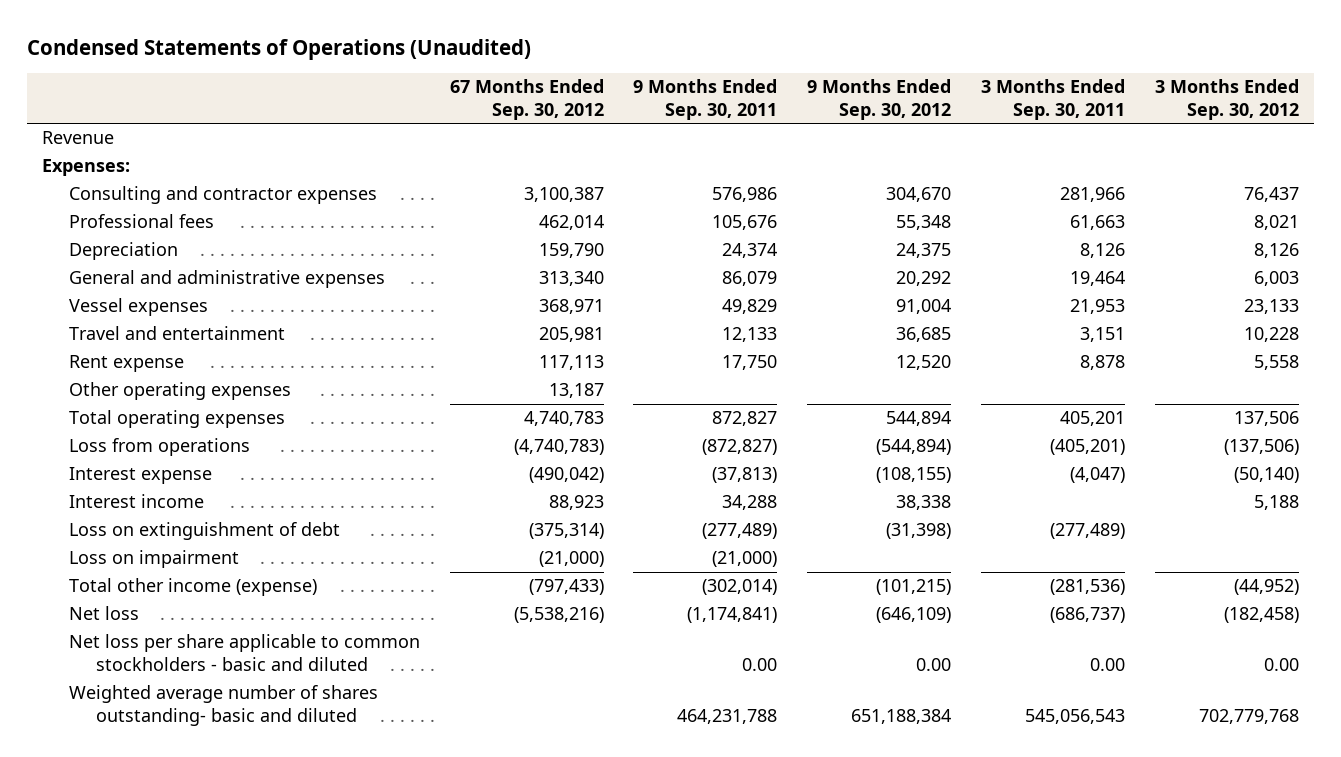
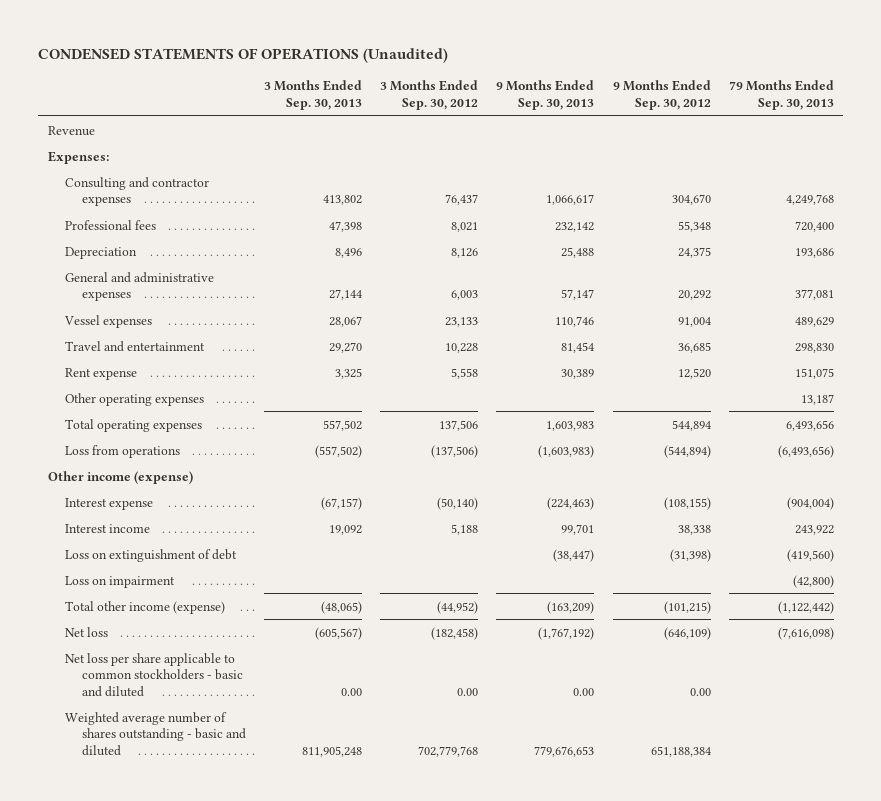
[26,38,531,60] Condensed Statements of Operations (Unaudited) -> [38,48,449,64] CONDENSED STATEMENTS OF OPERATIONS (Unaudited)
[449,79,604,120] 67 Months Ended Sep. 30, 2012 -> none
[633,79,778,120] 9 Months Ended Sep. 30, 2011 -> none
[981,79,1126,120] 3 Months Ended Sep. 30, 2011 -> none
none -> [263,80,362,110] 3 Months Ended Sep. 30, 2013
none -> [496,80,595,110] 9 Months Ended Sep. 30, 2013
none -> [728,80,834,110] 79 Months Ended Sep. 30, 2013
none -> [47,470,193,484] Other income (expense)
[68,685,378,727] Weighted average number of shares outstanding- basic and diluted -> [64,711,246,756] Weighted average number of shares outstanding - basic and diluted

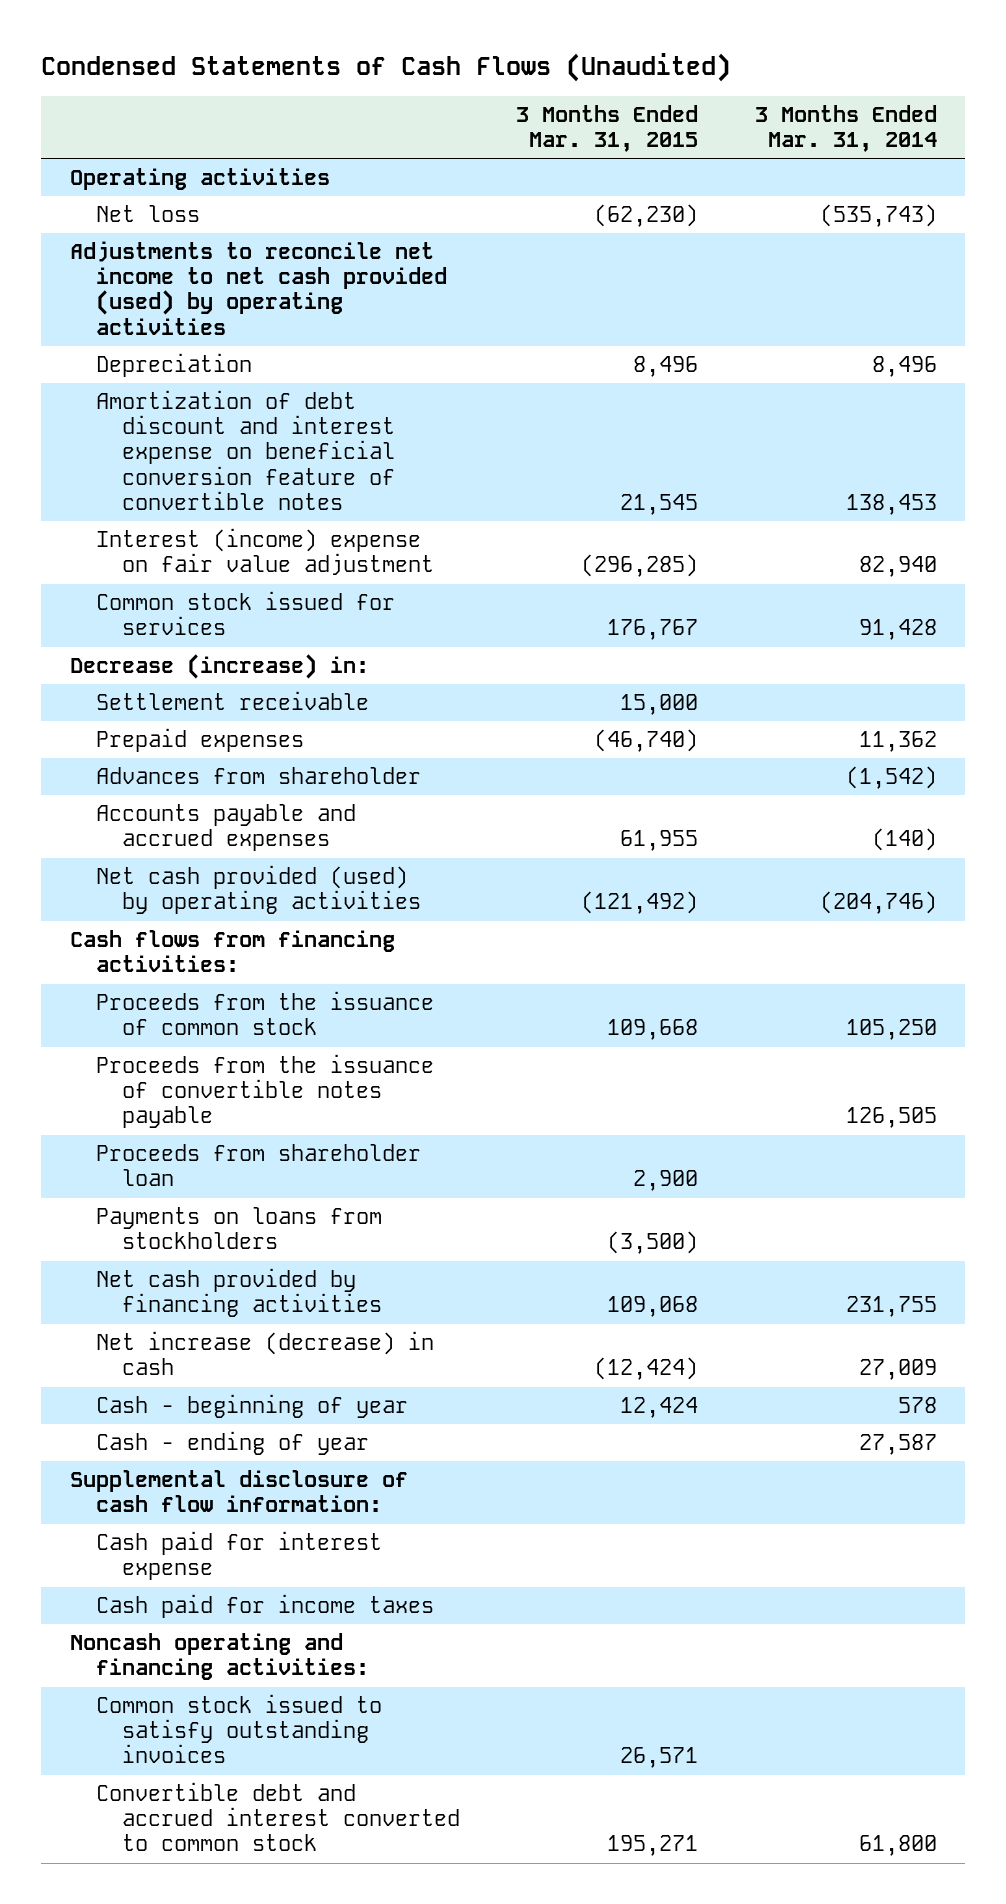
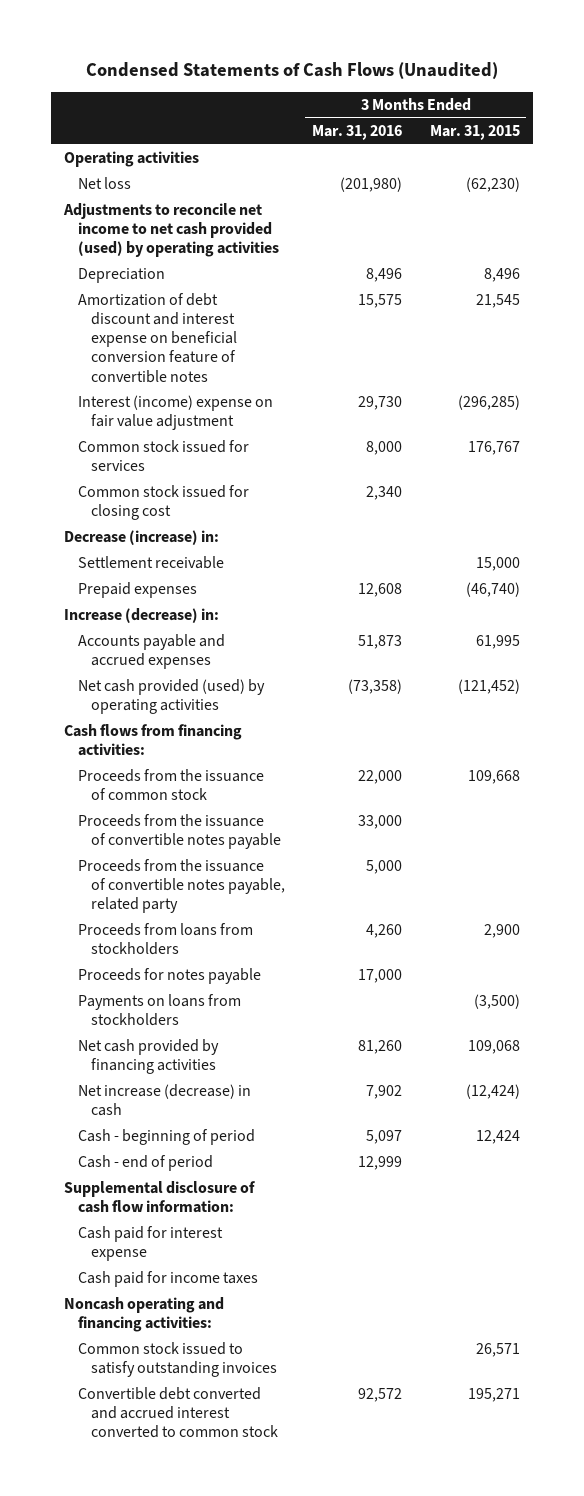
[754,105,937,153] 3 Months Ended Mar. 31, 2014 -> none
none -> [312,125,403,141] Mar. 31, 2016
none -> [77,485,249,521] Common stock issued for closing cost
[95,767,421,785] Advances from shareholder -> none
none -> [64,608,220,624] Increase (decrease) in:
[620,830,699,852] 61,955 -> [475,635,520,650] 61,995
[581,891,699,915] (121,492) -> [457,679,520,695] (121,452)
none -> [77,859,285,914] Proceeds from the issuance of convertible notes payable, related party
[95,1144,421,1187] Proceeds from shareholder loan -> [77,923,253,956] Proceeds from loans from stockholders
none -> [77,968,261,985] Proceeds for notes payable
[95,1394,408,1419] Cash - beginning of year -> [77,1129,255,1146] Cash - beginning of period
[95,1431,369,1456] Cash - ending of year -> [77,1155,213,1172] Cash - end of period
[95,1782,461,1852] Convertible debt and accrued interest converted to common stock -> [77,1387,278,1439] Convertible debt converted and accrued interest converted to common stock

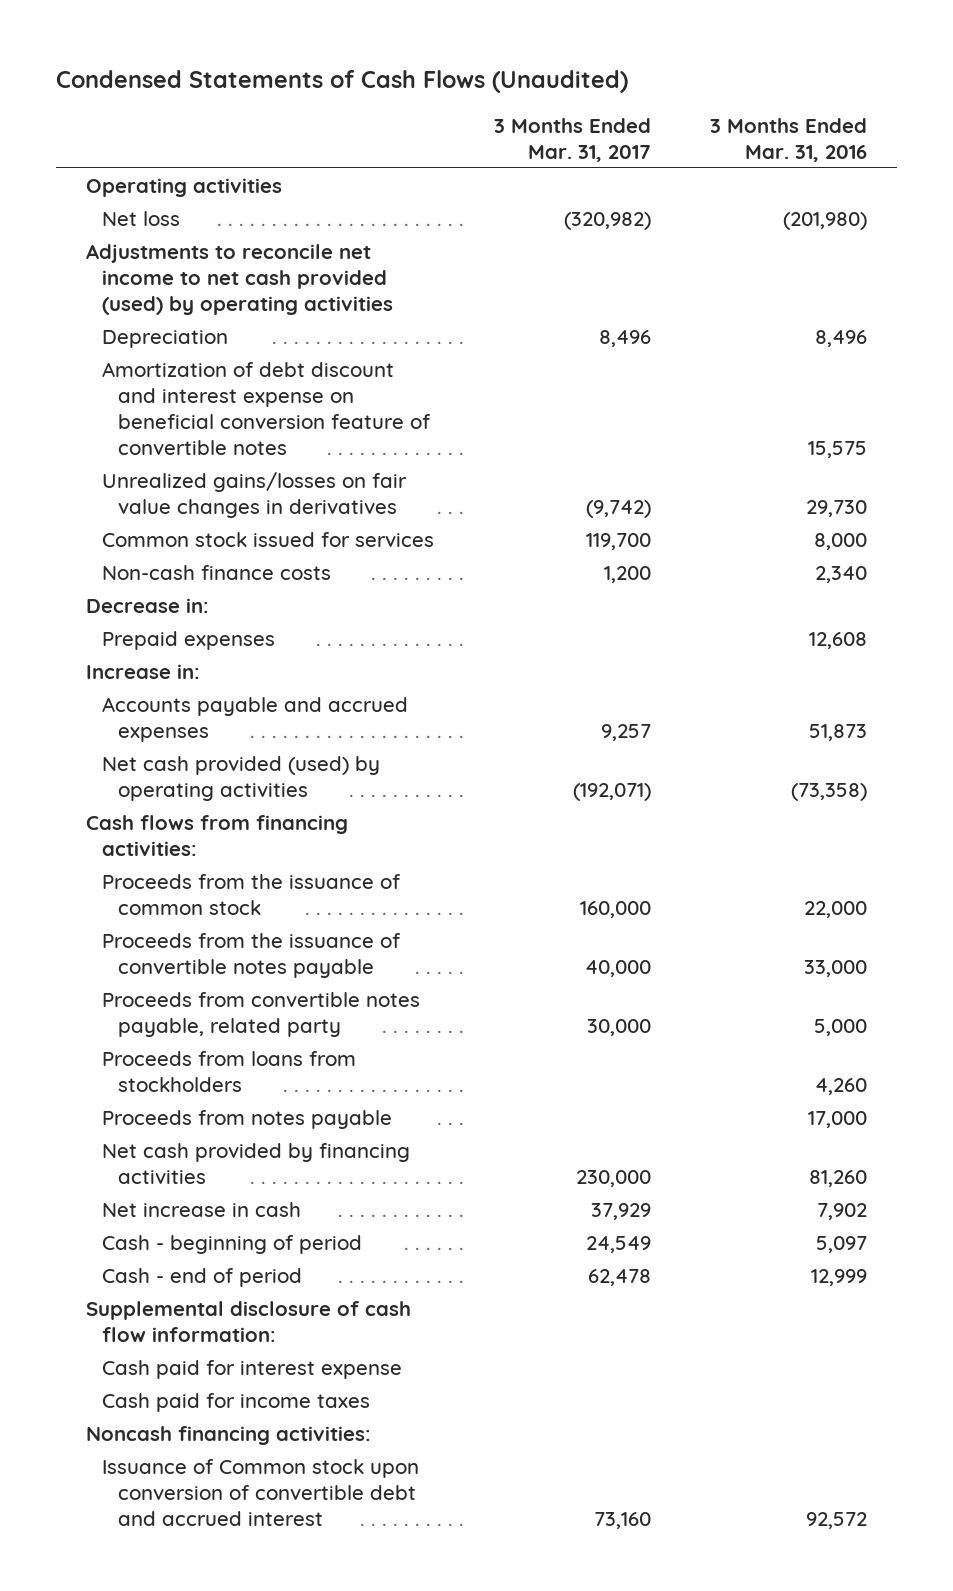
[429,125,520,141] Mar. 31, 2015 -> none
none -> [493,117,651,162] 3 Months Ended Mar. 31, 2017
[77,395,273,431] Interest (income) expense on fair value adjustment -> [102,471,408,518] Unrealized gains/losses on fair value changes in derivatives
[77,556,224,570] Settlement receivable -> none
[77,485,249,521] Common stock issued for closing cost -> [102,564,332,580] Non-cash finance costs
[64,530,220,546] Decrease (increase) in: -> [85,597,209,613] Decrease in:
[64,608,220,624] Increase (decrease) in: -> [85,663,200,679] Increase in:
[77,859,285,914] Proceeds from the issuance of convertible notes payable, related party -> [102,991,421,1037] Proceeds from convertible notes payable, related party
[77,994,241,1027] Payments on loans from stockholders -> none
[77,968,261,985] Proceeds for notes payable -> [102,1109,393,1129] Proceeds from notes payable
[77,1084,251,1117] Net increase (decrease) in cash -> [102,1201,302,1217] Net increase in cash
[77,1342,277,1378] Common stock issued to satisfy outstanding invoices -> none
[64,1297,225,1333] Noncash operating and financing activities: -> [85,1425,371,1445] Noncash financing activities:
[77,1387,278,1439] Convertible debt converted and accrued interest converted to common stock -> [102,1458,420,1526] Issuance of Common stock upon conversion of convertible debt and accrued interest

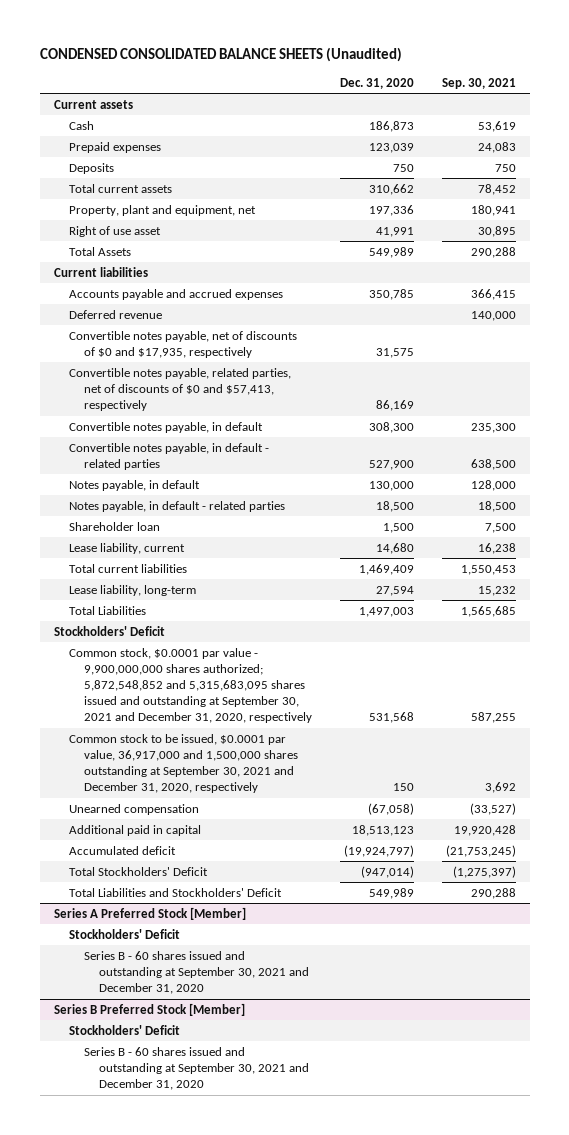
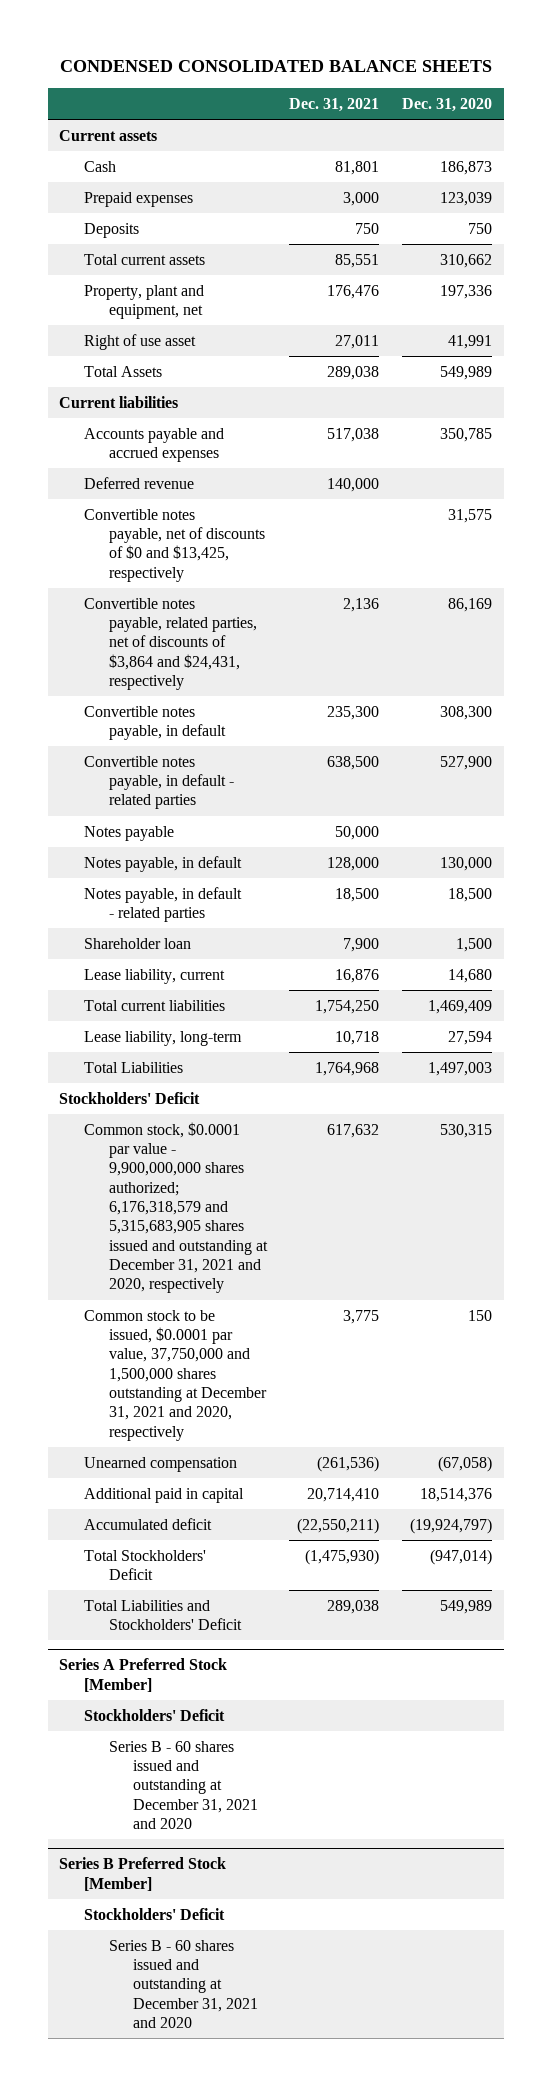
[39,47,402,63] CONDENSED CONSOLIDATED BALANCE SHEETS (Unaudited) -> [59,60,492,73] CONDENSED CONSOLIDATED BALANCE SHEETS
[441,77,516,89] Sep. 30, 2021 -> none
none -> [289,97,380,112] Dec. 31, 2021
[68,330,297,358] Convertible notes payable, net of discounts of $0 and $17,935, respectively -> [83,508,265,582] Convertible notes payable, net of discounts of $0 and $13,425, respectively
[68,367,291,412] Convertible notes payable, related parties, net of discounts of $0 and $57,413, respectively -> [83,597,257,691] Convertible notes payable, related parties, net of discounts of $3,864 and $24,431, respectively
none -> [83,825,174,841] Notes payable
[68,647,312,724] Common stock, $0.0001 par value - 9,900,000,000 shares authorized; 5,872,548,852 and 5,315,683,095 shares issued and outstanding at September 30, 2021 and December 31, 2020, respectively -> [83,1121,268,1294] Common stock, $0.0001 par value - 9,900,000,000 shares authorized; 6,176,318,579 and 5,315,683,905 shares issued and outstanding at December 31, 2021 and 2020, respectively
[368,712,414,724] 531,568 -> [440,1123,493,1138] 530,315
[68,733,298,794] Common stock to be issued, $0.0001 par value, 36,917,000 and 1,500,000 shares outstanding at September 30, 2021 and December 31, 2020, respectively -> [83,1309,267,1441] Common stock to be issued, $0.0001 par value, 37,750,000 and 1,500,000 shares outstanding at December 31, 2021 and 2020, respectively
[351,824,414,836] 18,513,123 -> [420,1487,493,1502] 18,514,376
[83,950,309,995] Series B - 60 shares issued and outstanding at September 30, 2021 and December 31, 2020 -> [108,1740,259,1830] Series B - 60 shares issued and outstanding at December 31, 2021 and 2020
[83,1046,309,1091] Series B - 60 shares issued and outstanding at September 30, 2021 and December 31, 2020 -> [108,1939,259,2029] Series B - 60 shares issued and outstanding at December 31, 2021 and 2020

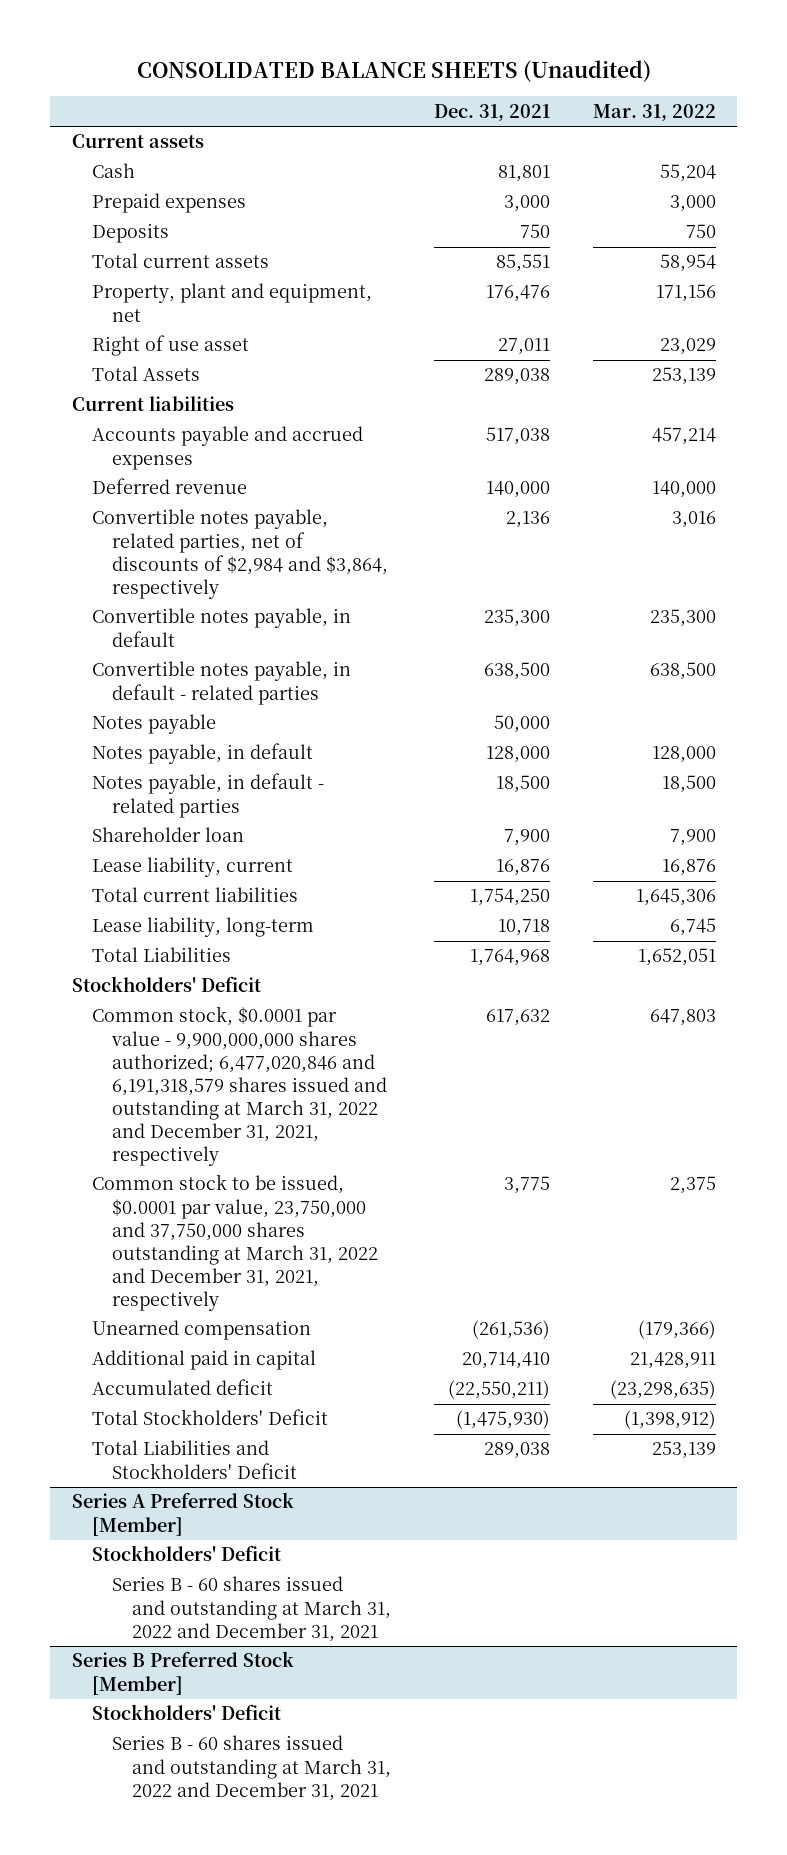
[59,60,492,73] CONDENSED CONSOLIDATED BALANCE SHEETS -> [136,60,651,83] CONSOLIDATED BALANCE SHEETS (Unaudited)
[402,97,493,112] Dec. 31, 2020 -> none
none -> [592,103,716,121] Mar. 31, 2022
[83,508,265,582] Convertible notes payable, net of discounts of $0 and $13,425, respectively -> none
[83,597,257,691] Convertible notes payable, related parties, net of discounts of $3,864 and $24,431, respectively -> [91,509,389,599] Convertible notes payable, related parties, net of discounts of $2,984 and $3,864, respectively
[83,1121,268,1294] Common stock, $0.0001 par value - 9,900,000,000 shares authorized; 6,176,318,579 and 5,315,683,905 shares issued and outstanding at December 31, 2021 and 2020, respectively -> [91,1006,388,1167] Common stock, $0.0001 par value - 9,900,000,000 shares authorized; 6,477,020,846 and 6,191,318,579 shares issued and outstanding at March 31, 2022 and December 31, 2021, respectively
[83,1309,267,1441] Common stock to be issued, $0.0001 par value, 37,750,000 and 1,500,000 shares outstanding at December 31, 2021 and 2020, respectively -> [91,1174,379,1311] Common stock to be issued, $0.0001 par value, 23,750,000 and 37,750,000 shares outstanding at March 31, 2022 and December 31, 2021, respectively
[108,1740,259,1830] Series B - 60 shares issued and outstanding at December 31, 2021 and 2020 -> [112,1576,392,1642] Series B - 60 shares issued and outstanding at March 31, 2022 and December 31, 2021
[108,1939,259,2029] Series B - 60 shares issued and outstanding at December 31, 2021 and 2020 -> [112,1735,392,1801] Series B - 60 shares issued and outstanding at March 31, 2022 and December 31, 2021

